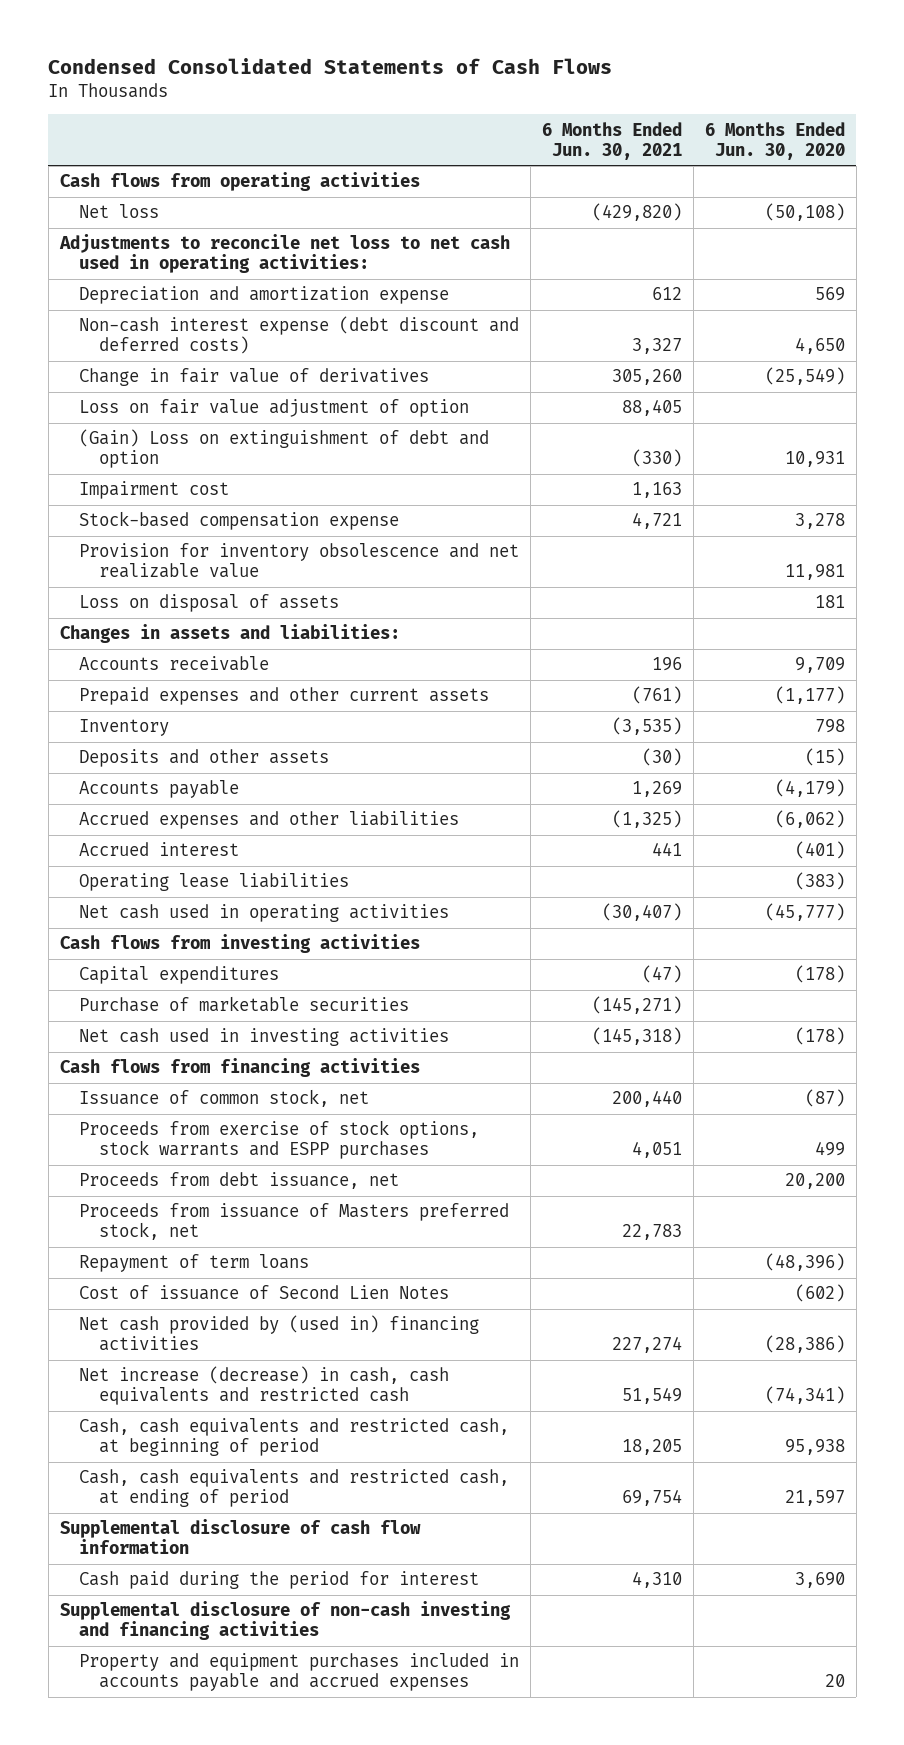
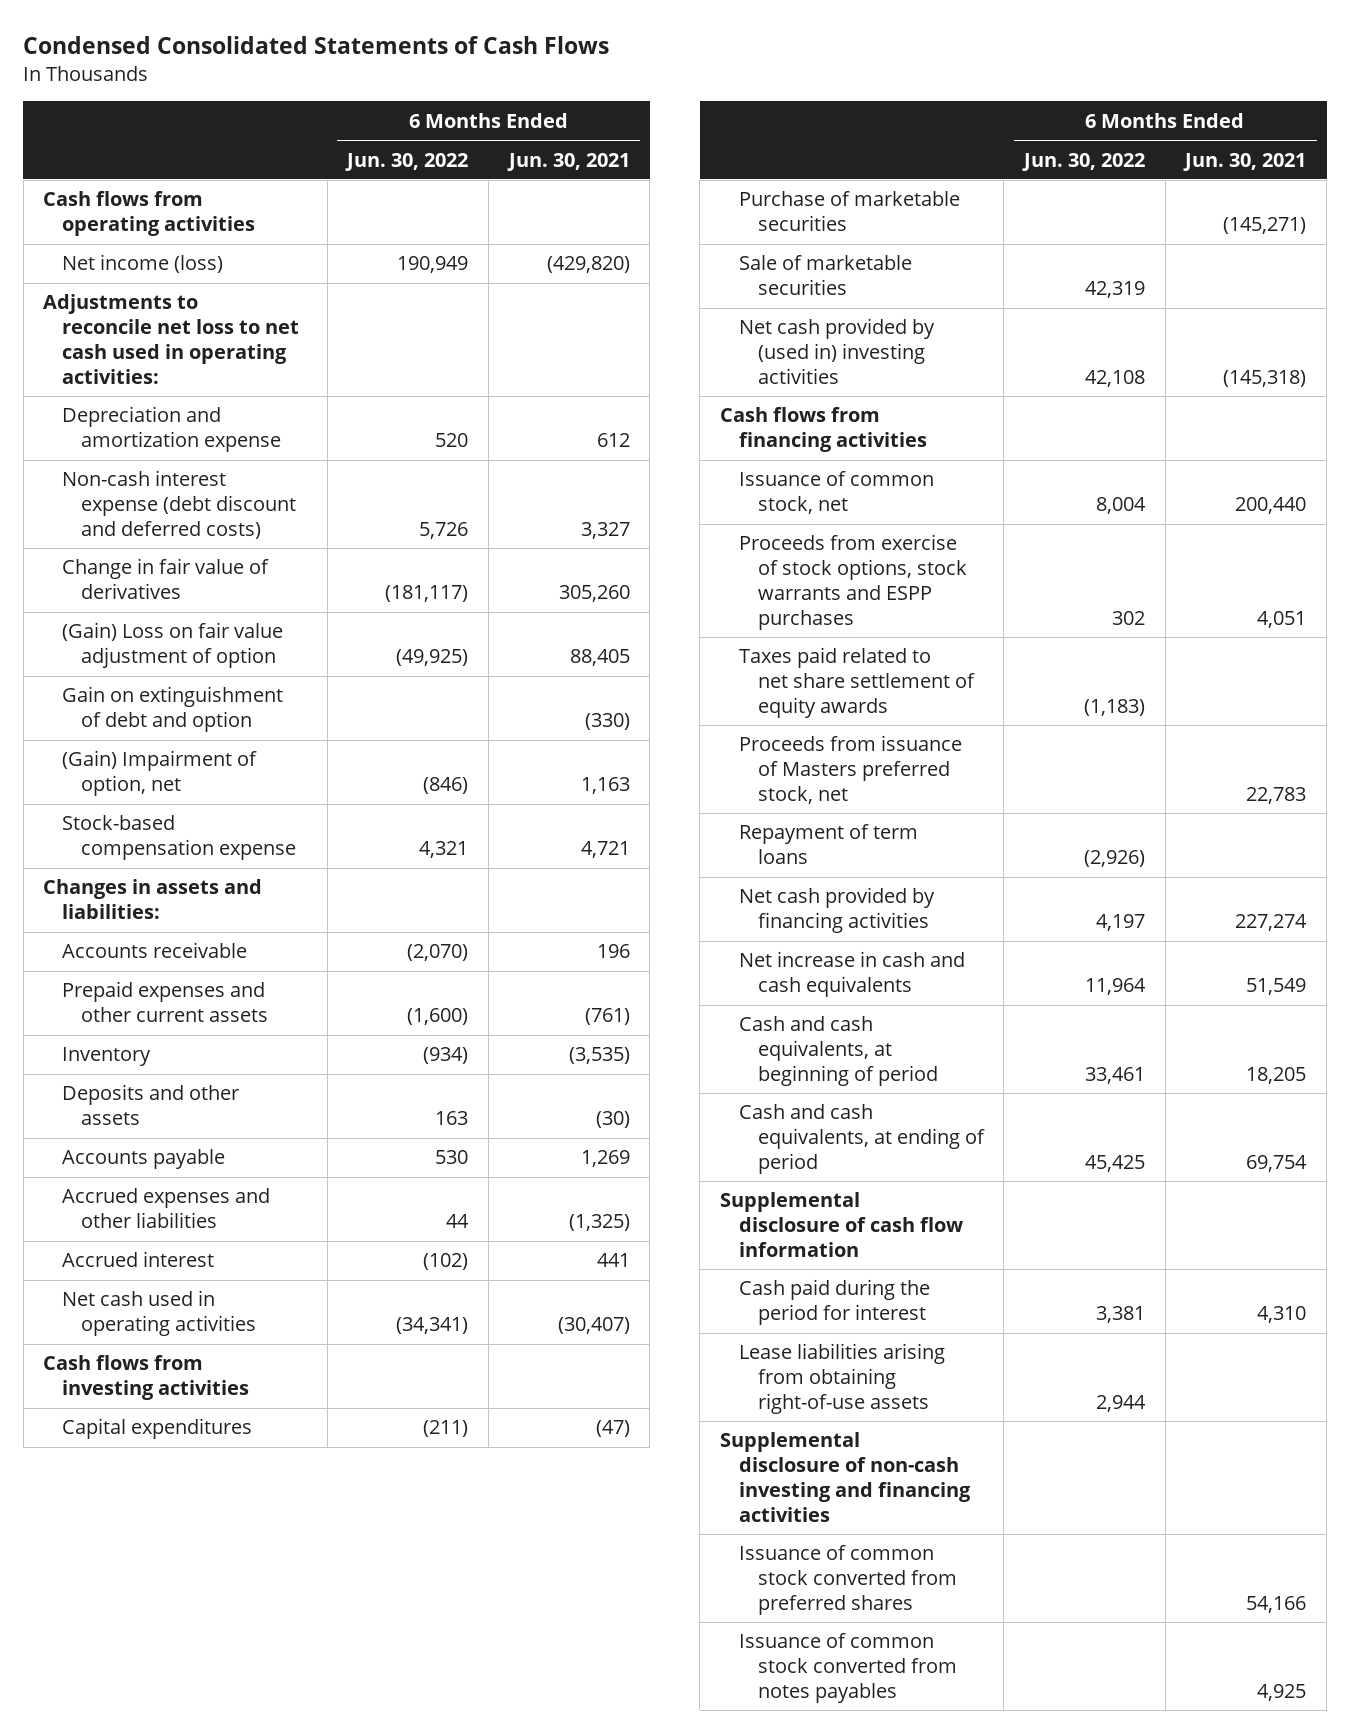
[704,121,845,160] 6 Months Ended Jun. 30, 2020 -> none
none -> [345,152,469,171] Jun. 30, 2022
[79,204,160,219] Net loss -> [62,254,224,274] Net income (loss)
[79,399,470,418] Loss on fair value adjustment of option -> [62,622,284,669] (Gain) Loss on fair value adjustment of option
[79,429,490,469] (Gain) Loss on extinguishment of debt and option -> [62,686,284,733] Gain on extinguishment of debt and option
[79,481,230,500] Impairment cost -> [62,750,258,797] (Gain) Impairment of option, net
[79,543,520,579] Provision for inventory obsolescence and net realizable value -> none
[79,594,340,613] Loss on disposal of assets -> none
[79,873,350,892] Operating lease liabilities -> none
none -> [738,255,912,296] Sale of marketable securities
[79,1028,450,1047] Net cash used in investing activities -> [738,318,935,385] Net cash provided by (used in) investing activities
[79,1172,400,1190] Proceeds from debt issuance, net -> none
none -> [738,647,975,719] Taxes paid related to net share settlement of equity awards
[79,1285,450,1301] Cost of issuance of Second Lien Notes -> none
[79,1315,480,1352] Net cash provided by (used in) financing activities -> [738,887,935,934] Net cash provided by financing activities
[79,1366,450,1406] Net increase (decrease) in cash, cash equivalents and restricted cash -> [738,951,965,998] Net increase in cash and cash equivalents
[79,1418,510,1457] Cash, cash equivalents and restricted cash, at beginning of period -> [738,1016,938,1087] Cash and cash equivalents, at beginning of period
[79,1469,510,1508] Cash, cash equivalents and restricted cash, at ending of period -> [738,1104,985,1175] Cash and cash equivalents, at ending of period
none -> [738,1343,945,1415] Lease liabilities arising from obtaining right-of-use assets
[79,1653,520,1692] Property and equipment purchases included in accounts payable and accrued expenses -> none
none -> [738,1545,957,1616] Issuance of common stock converted from preferred shares
none -> [738,1633,957,1704] Issuance of common stock converted from notes payables

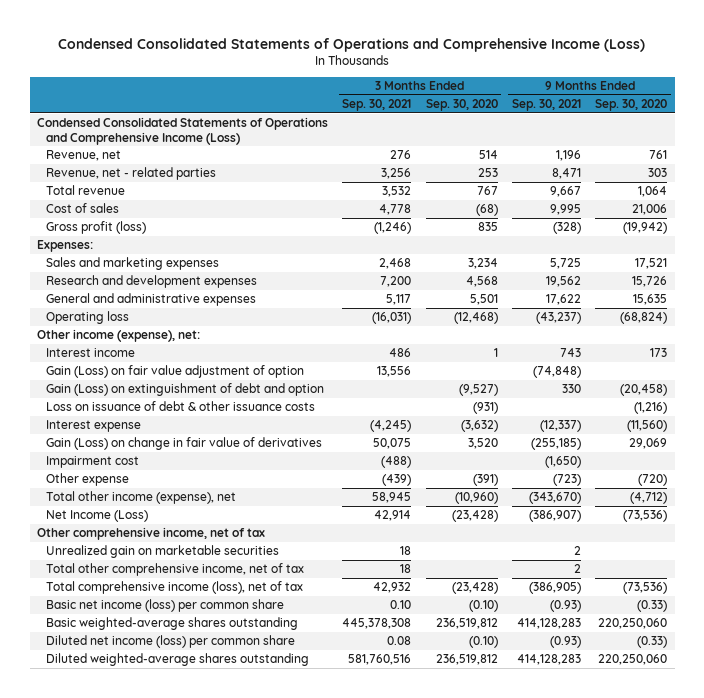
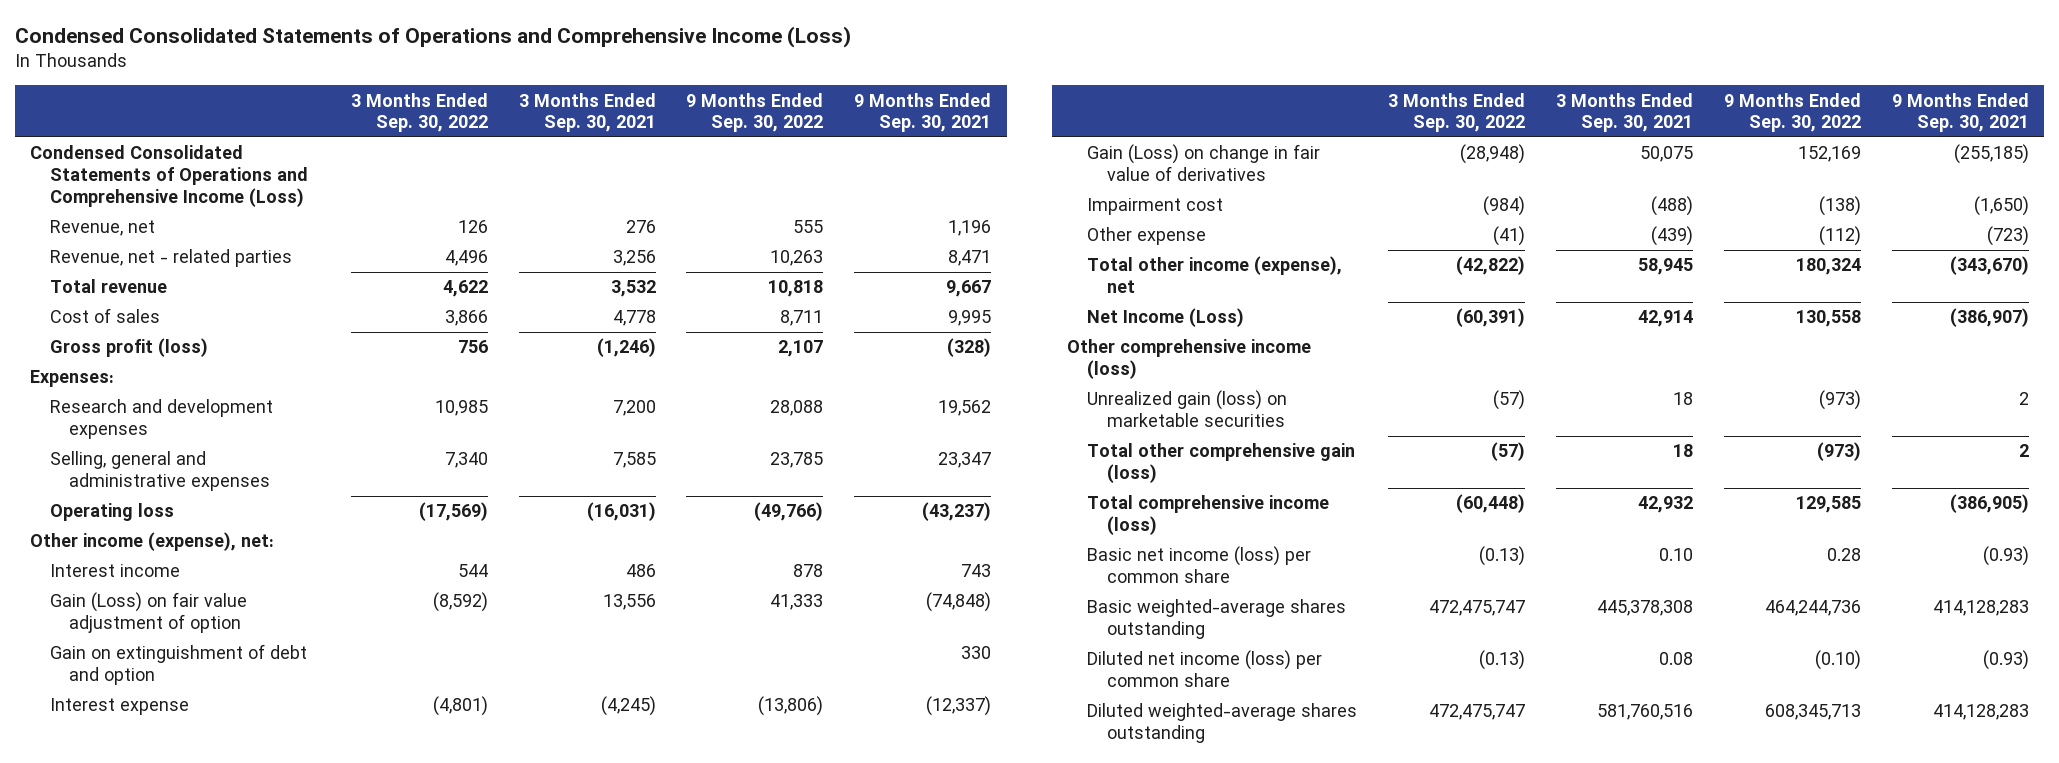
[425,99,498,112] Sep. 30, 2020 -> none
[595,99,668,112] Sep. 30, 2020 -> none
none -> [350,92,488,133] 3 Months Ended Sep. 30, 2022
none -> [686,92,824,133] 9 Months Ended Sep. 30, 2022
[45,257,219,271] Sales and marketing expenses -> none
[45,293,256,307] General and administrative expenses -> [49,451,271,492] Selling, general and administrative expenses
[386,294,412,306] 5,117 -> [612,452,656,469] 7,585
[546,294,582,306] 17,622 -> [938,452,992,469] 23,347
[45,401,315,412] Loss on issuance of debt & other issuance costs -> none
[45,383,324,397] Gain (Loss) on extinguishment of debt and option -> [49,644,307,686] Gain on extinguishment of debt and option
[36,527,265,541] Other comprehensive income, net of tax -> [1067,339,1312,380] Other comprehensive income (loss)
[45,545,279,559] Unrealized gain on marketable securities -> [1087,390,1288,428] Unrealized gain (loss) on marketable securities
[45,563,304,577] Total other comprehensive income, net of tax -> [1087,443,1356,484] Total other comprehensive gain (loss)
[45,581,303,595] Total comprehensive income (loss), net of tax -> [1087,495,1330,536] Total comprehensive income (loss)

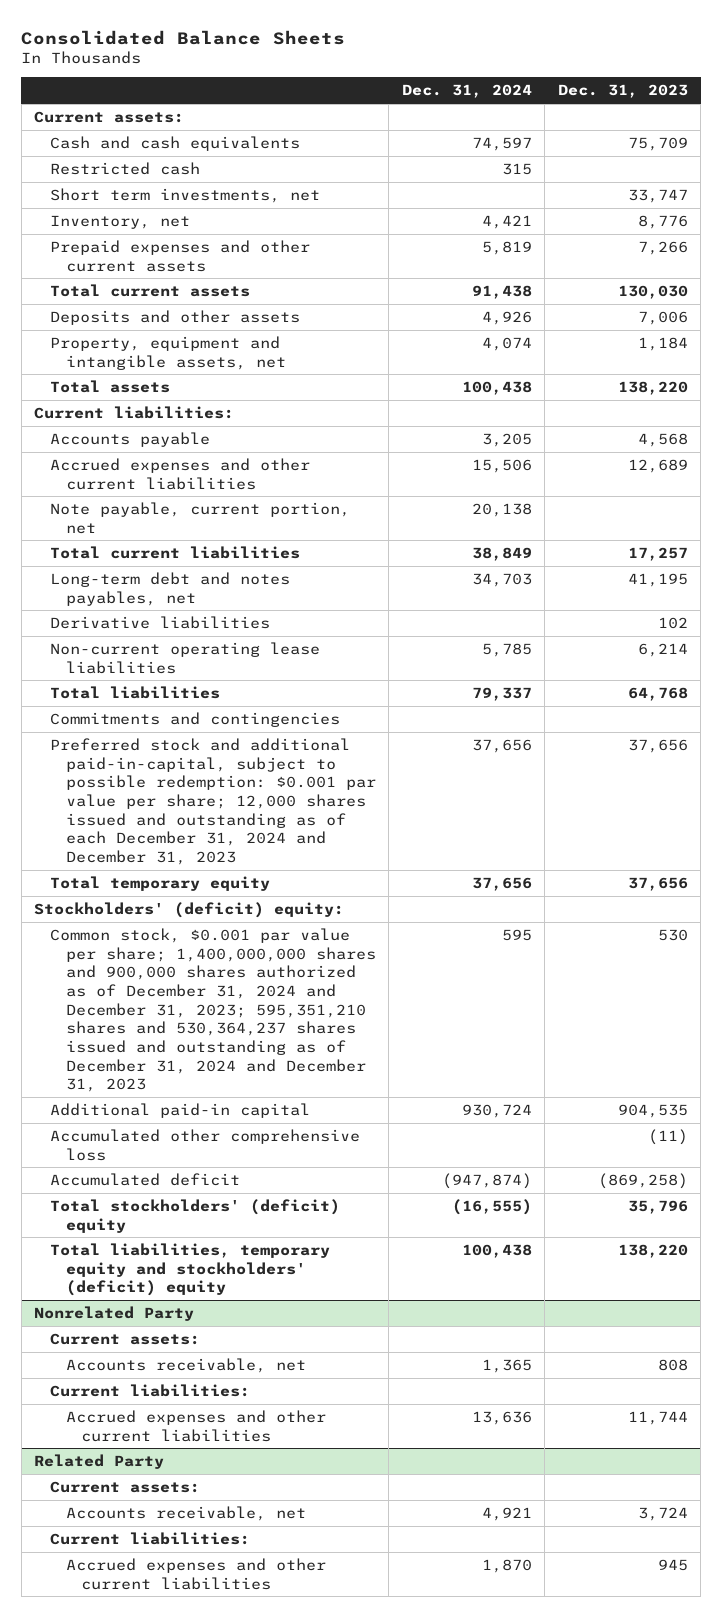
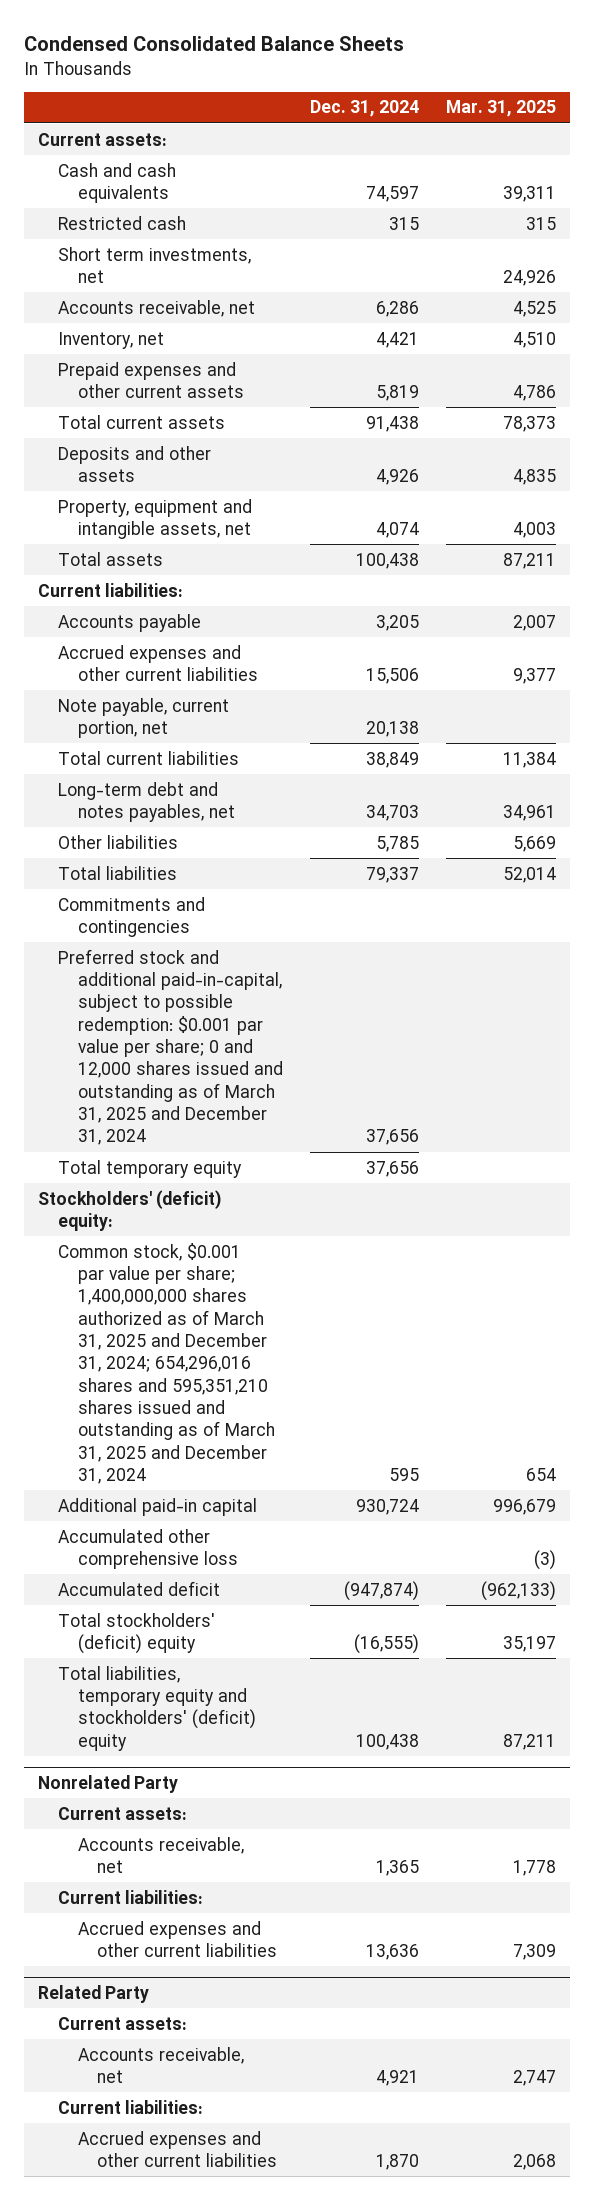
[21,29,346,45] Consolidated Balance Sheets -> [24,36,405,52] Condensed Consolidated Balance Sheets
[557,84,688,99] Dec. 31, 2023 -> none
none -> [446,100,557,118] Mar. 31, 2025
none -> [57,299,255,317] Accounts receivable, net
[49,615,270,629] Derivative liabilities -> none
[49,641,320,674] Non-current operating lease liabilities -> [57,834,178,849] Other liabilities
[49,737,376,866] Preferred stock and additional paid-in-capital, subject to possible redemption: $0.001 par value per share; 12,000 shares issued and outstanding as of each December 31, 2024 and December 31, 2023 -> [57,948,283,1146] Preferred stock and additional paid-in-capital, subject to possible redemption: $0.001 par value per share; 0 and 12,000 shares issued and outstanding as of March 31, 2025 and December 31, 2024
[49,927,376,1093] Common stock, $0.001 par value per share; 1,400,000,000 shares and 900,000 shares authorized as of December 31, 2024 and December 31, 2023; 595,351,210 shares and 530,364,237 shares issued and outstanding as of December 31, 2024 and December 31, 2023 -> [57,1242,275,1485] Common stock, $0.001 par value per share; 1,400,000,000 shares authorized as of March 31, 2025 and December 31, 2024; 654,296,016 shares and 595,351,210 shares issued and outstanding as of March 31, 2025 and December 31, 2024

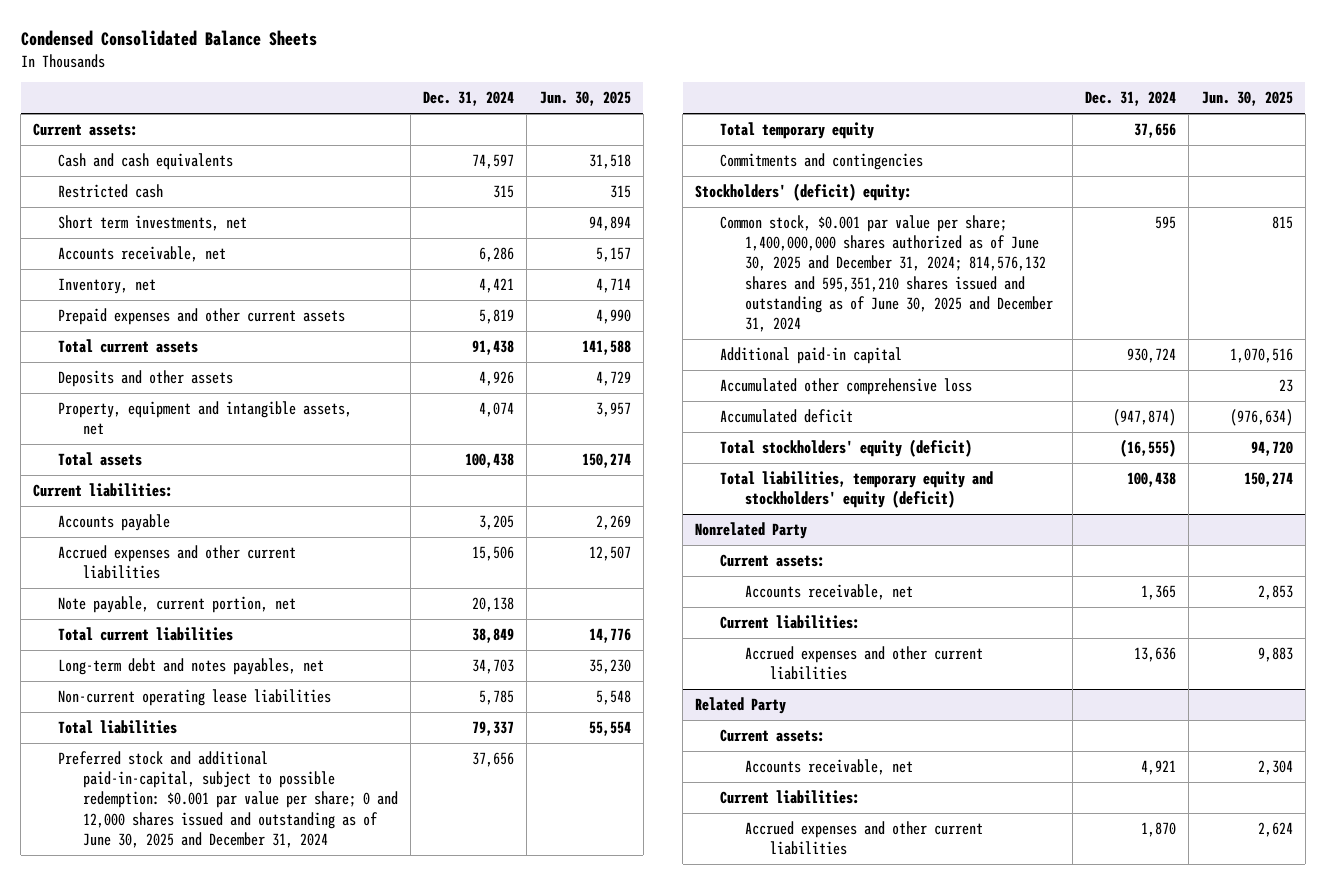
[446,100,557,118] Mar. 31, 2025 -> none
none -> [539,91,631,107] Jun. 30, 2025
[57,834,178,849] Other liabilities -> [58,688,332,706] Non-current operating lease liabilities
[57,948,283,1146] Preferred stock and additional paid-in-capital, subject to possible redemption: $0.001 par value per share; 0 and 12,000 shares issued and outstanding as of March 31, 2025 and December 31, 2024 -> [58,750,398,848] Preferred stock and additional paid-in-capital, subject to possible redemption: $0.001 par value per share; 0 and 12,000 shares issued and outstanding as of June 30, 2025 and December 31, 2024
[57,896,205,937] Commitments and contingencies -> [720,152,924,170] Commitments and contingencies
[57,1242,275,1485] Common stock, $0.001 par value per share; 1,400,000,000 shares authorized as of March 31, 2025 and December 31, 2024; 654,296,016 shares and 595,351,210 shares issued and outstanding as of March 31, 2025 and December 31, 2024 -> [720,214,1053,332] Common stock, $0.001 par value per share; 1,400,000,000 shares authorized as of June 30, 2025 and December 31, 2024; 814,576,132 shares and 595,351,210 shares issued and outstanding as of June 30, 2025 and December 31, 2024
[57,1612,215,1654] Total stockholders' (deficit) equity -> [720,438,973,457] Total stockholders' equity (deficit)
[57,1665,256,1751] Total liabilities, temporary equity and stockholders' (deficit) equity -> [720,470,994,509] Total liabilities, temporary equity and stockholders' equity (deficit)

